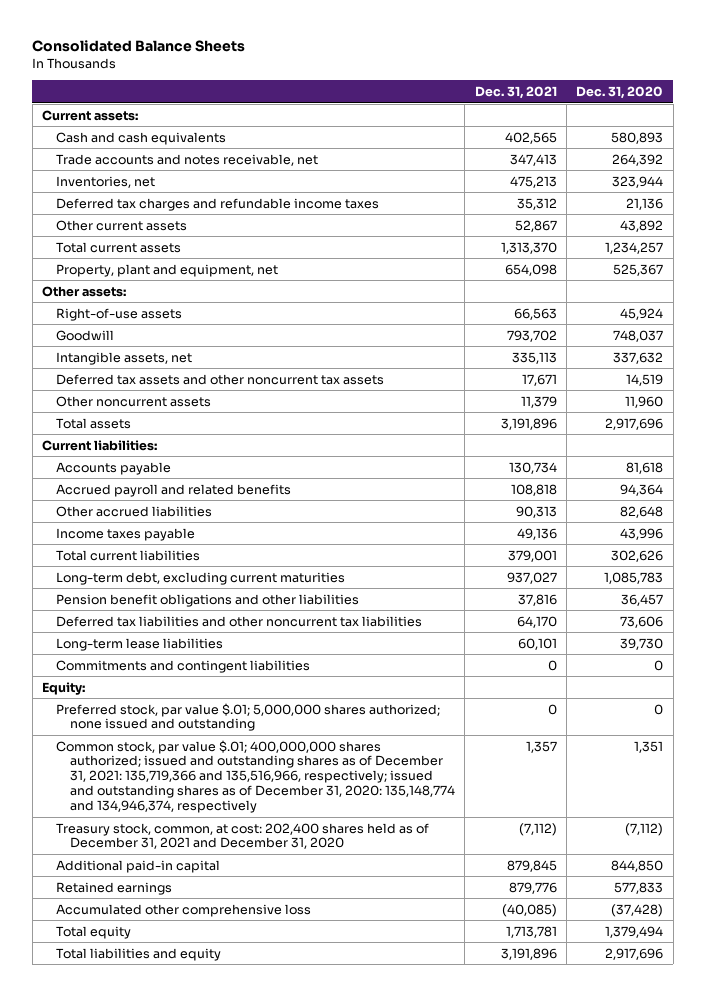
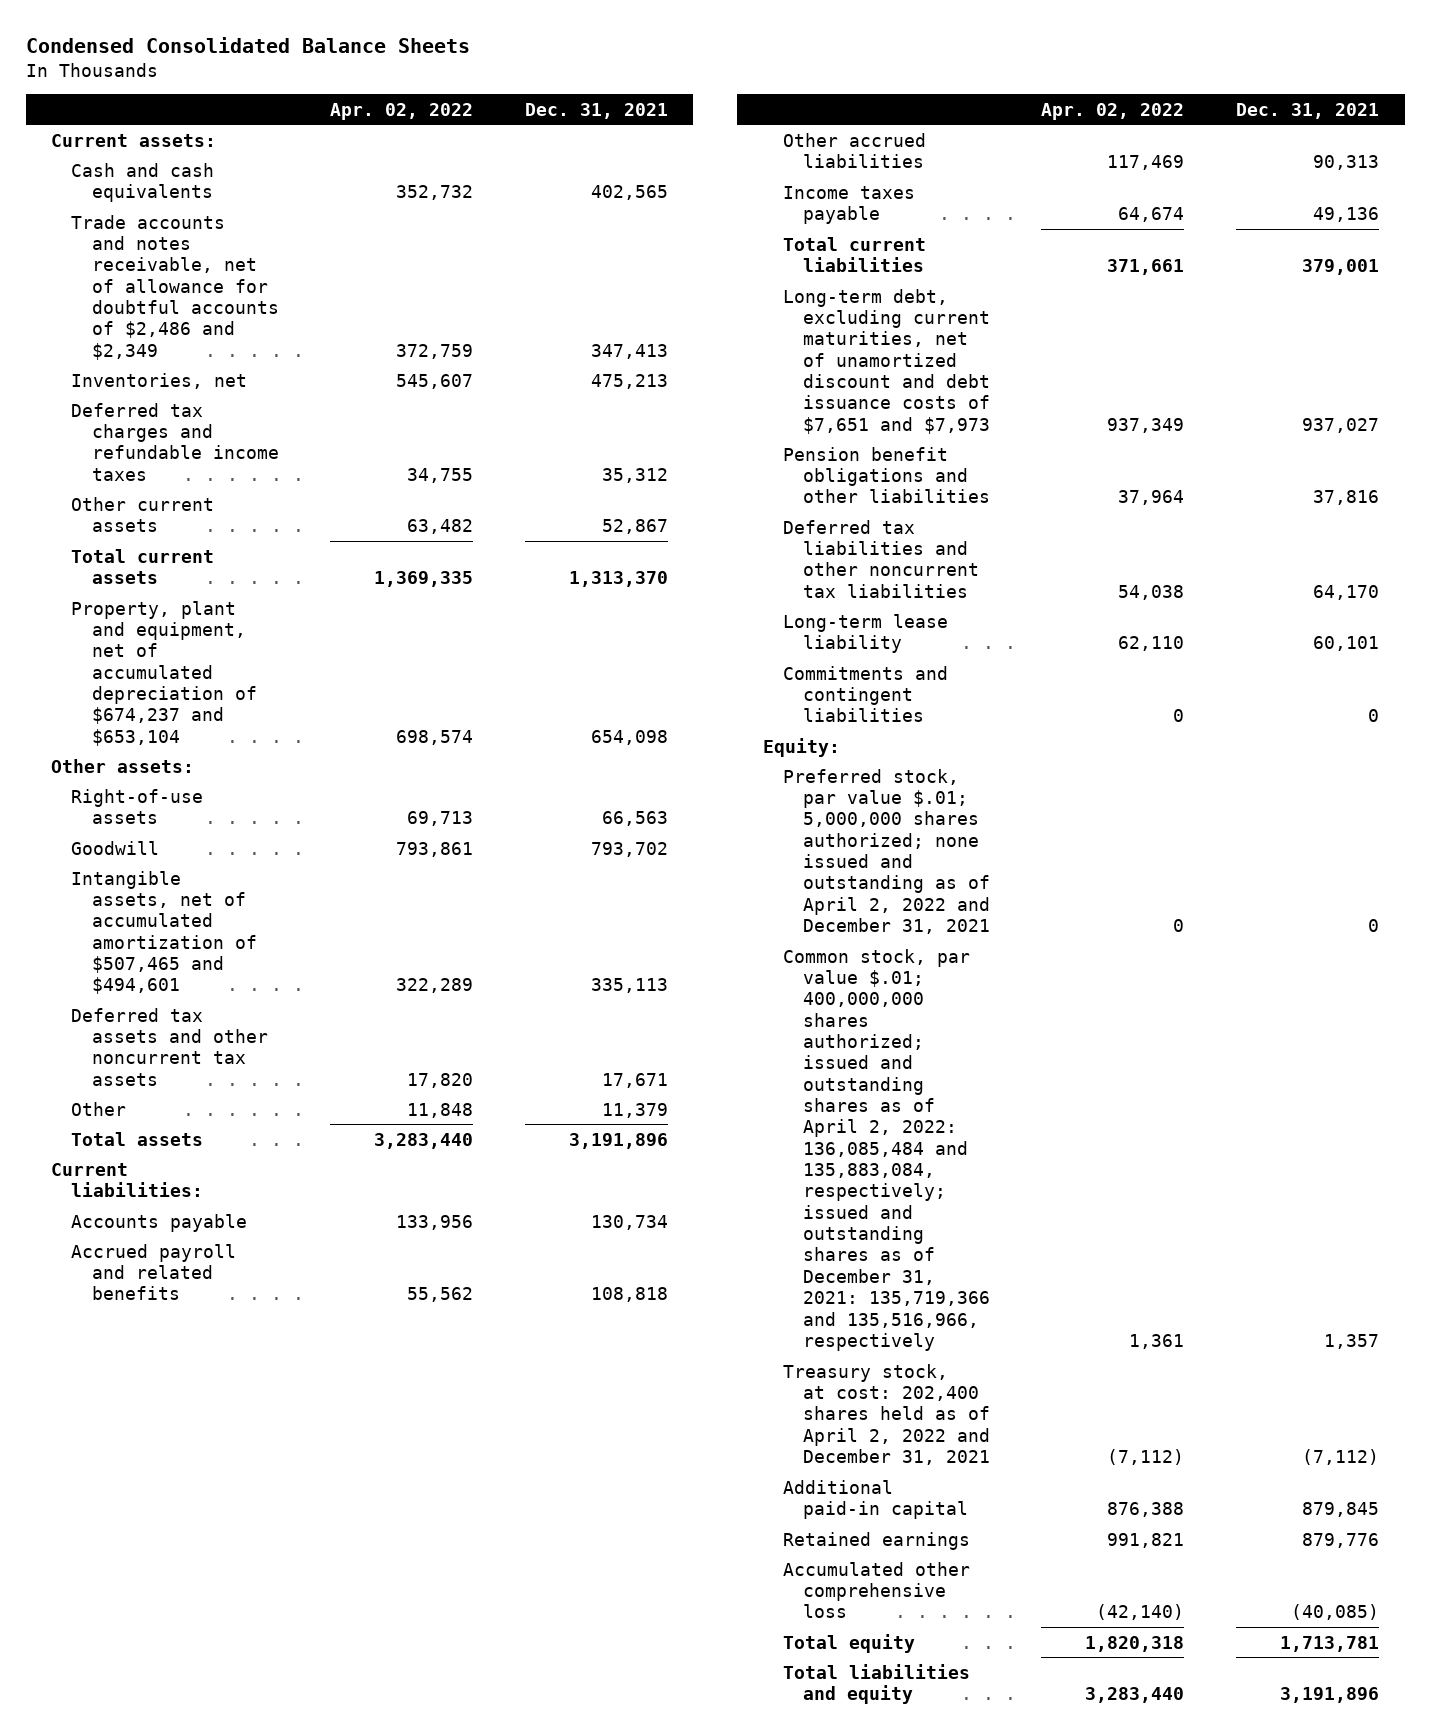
[32,40,246,53] Consolidated Balance Sheets -> [25,36,470,53] Condensed Consolidated Balance Sheets
[576,86,664,100] Dec. 31, 2020 -> none
none -> [330,102,474,120] Apr. 02, 2022
[56,153,319,166] Trade accounts and notes receivable, net -> [71,214,279,360] Trade accounts and notes receivable, net of allowance for doubtful accounts of $2,486 and $2,349
[56,263,279,277] Property, plant and equipment, net -> [71,600,257,746] Property, plant and equipment, net of accumulated depreciation of $674,237 and $653,104
[56,351,193,365] Intangible assets, net -> [71,870,257,995] Intangible assets, net of accumulated amortization of $507,465 and $494,601
[56,395,212,407] Other noncurrent assets -> [71,1101,127,1116] Other
[56,571,346,585] Long-term debt, excluding current maturities -> [782,288,990,434] Long-term debt, excluding current maturities, net of unamortized discount and debt issuance costs of $7,651 and $7,973
[56,637,224,651] Long-term lease liabilities -> [782,613,948,653] Long-term lease liability
[56,702,441,732] Preferred stock, par value $.01; 5,000,000 shares authorized; none issued and outstanding -> [782,768,990,935] Preferred stock, par value $.01; 5,000,000 shares authorized; none issued and outstanding as of April 2, 2022 and December 31, 2021
[56,739,455,814] Common stock, par value $.01; 400,000,000 shares authorized; issued and outstanding shares as of December 31, 2021: 135,719,366 and 135,516,966, respectively; issued and outstanding shares as of December 31, 2020: 135,148,774 and 134,946,374, respectively -> [782,948,990,1351] Common stock, par value $.01; 400,000,000 shares authorized; issued and outstanding shares as of April 2, 2022: 136,085,484 and 135,883,084, respectively; issued and outstanding shares as of December 31, 2021: 135,719,366 and 135,516,966, respectively
[56,822,430,850] Treasury stock, common, at cost: 202,400 shares held as of December 31, 2021 and December 31, 2020 -> [782,1363,990,1465] Treasury stock, at cost: 202,400 shares held as of April 2, 2022 and December 31, 2021

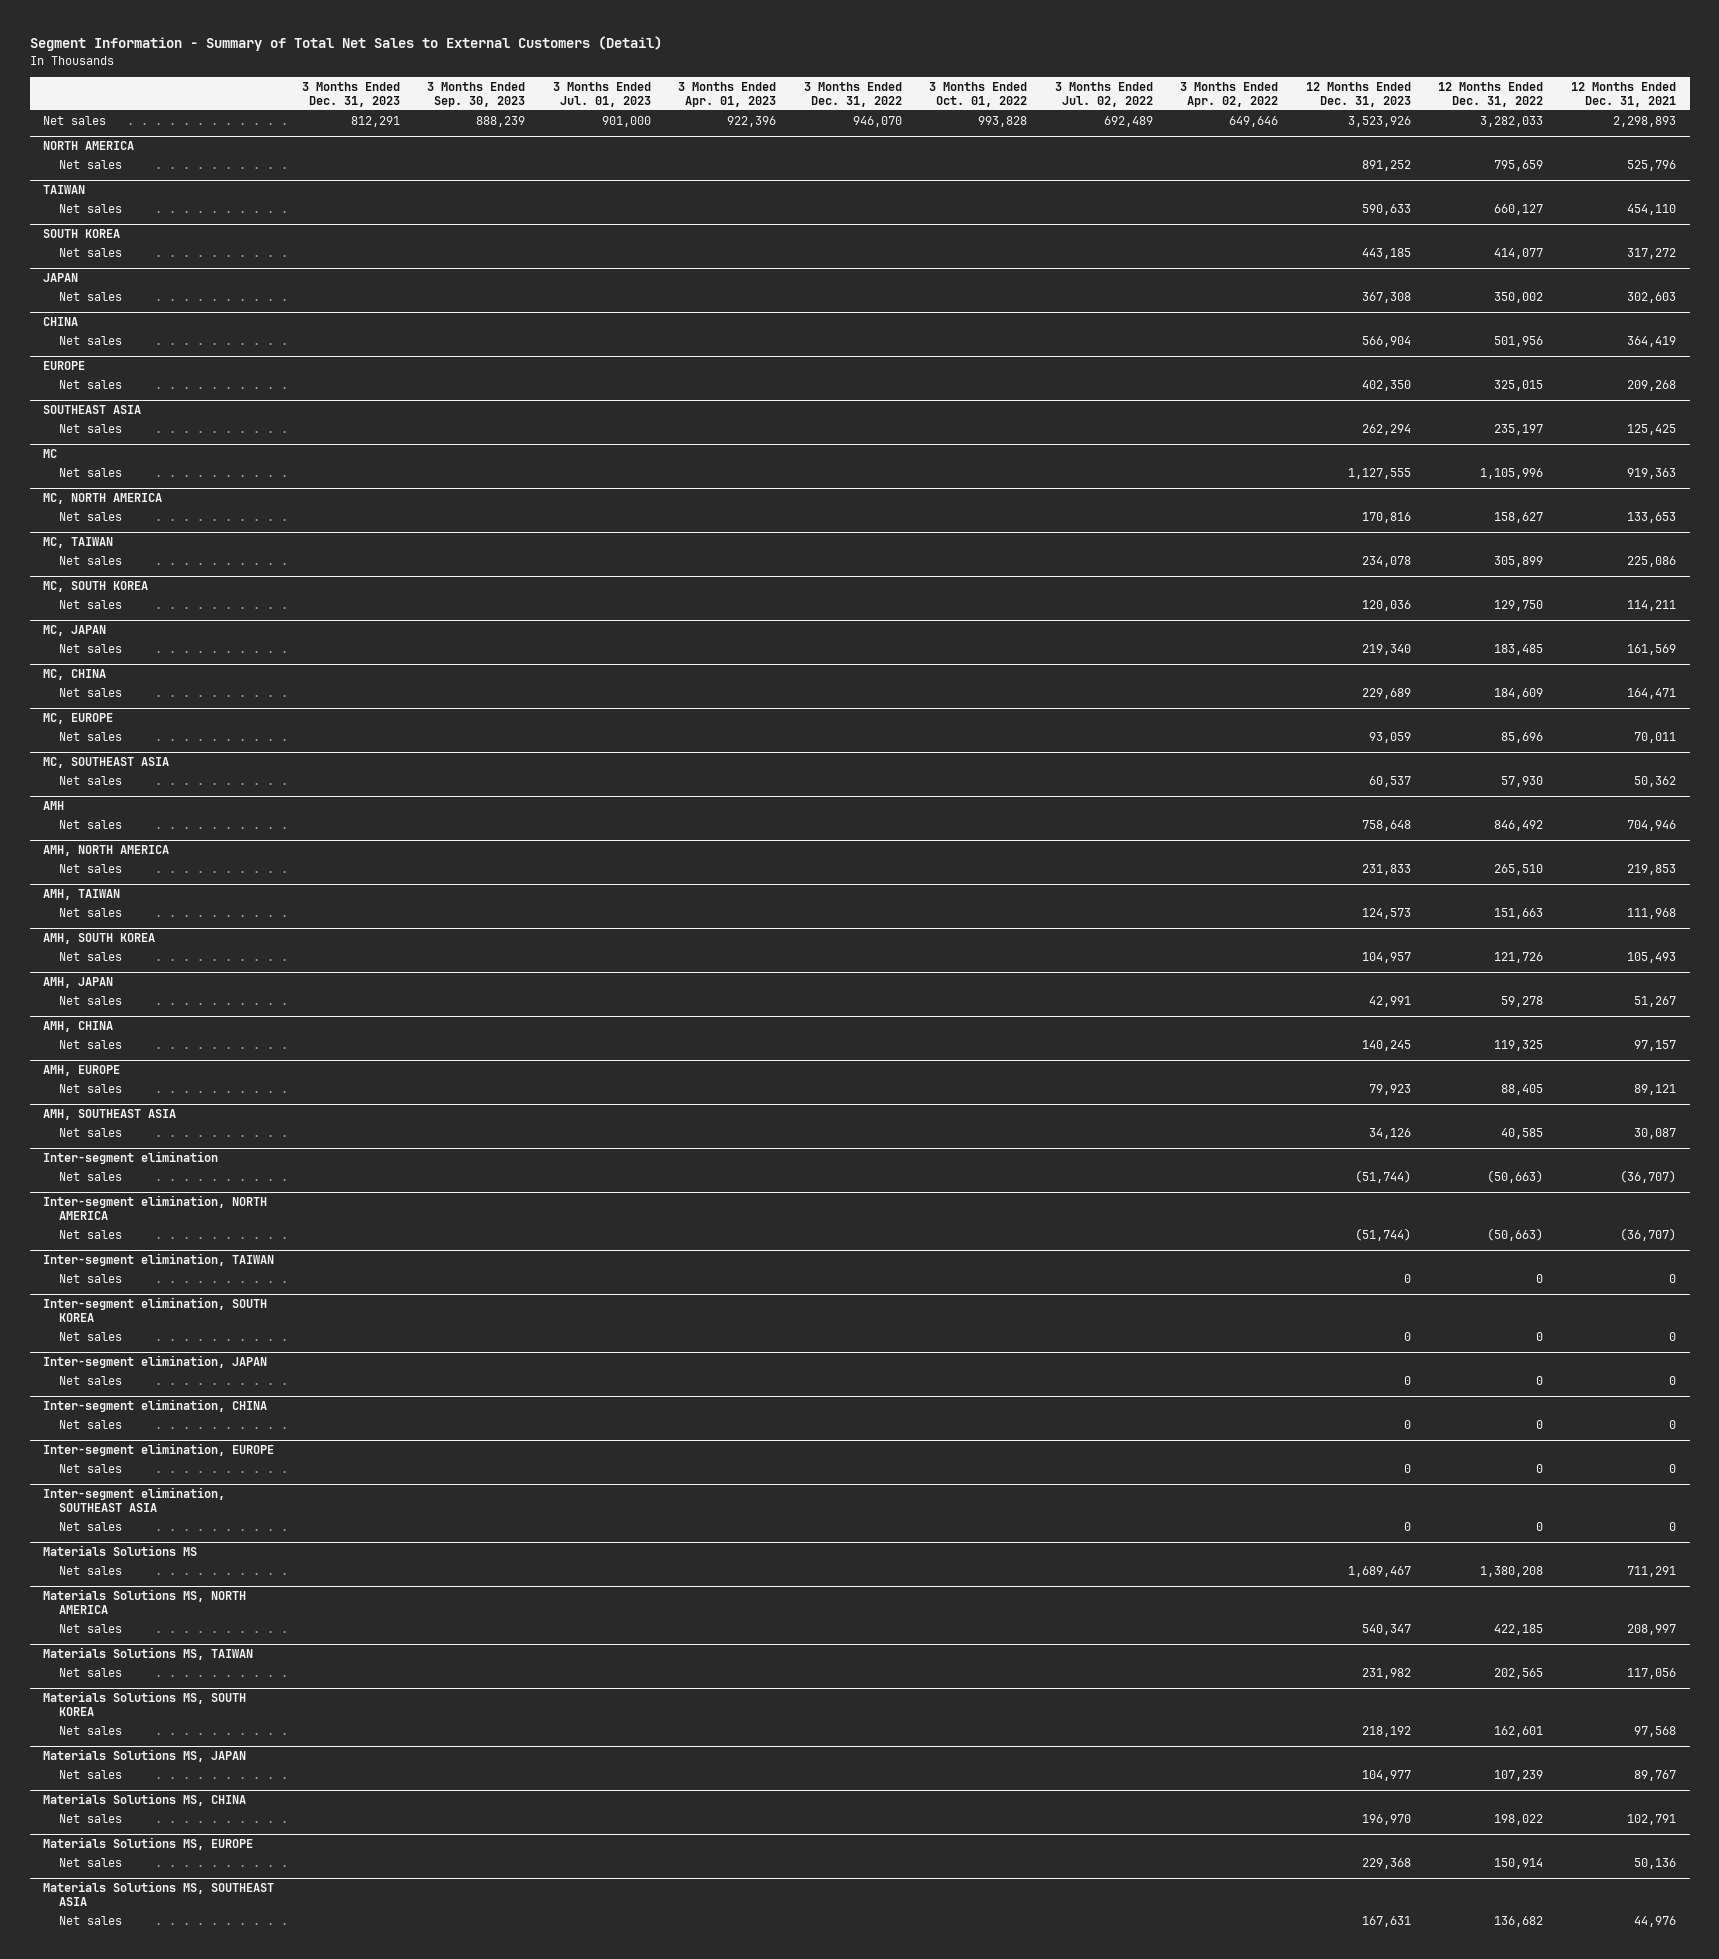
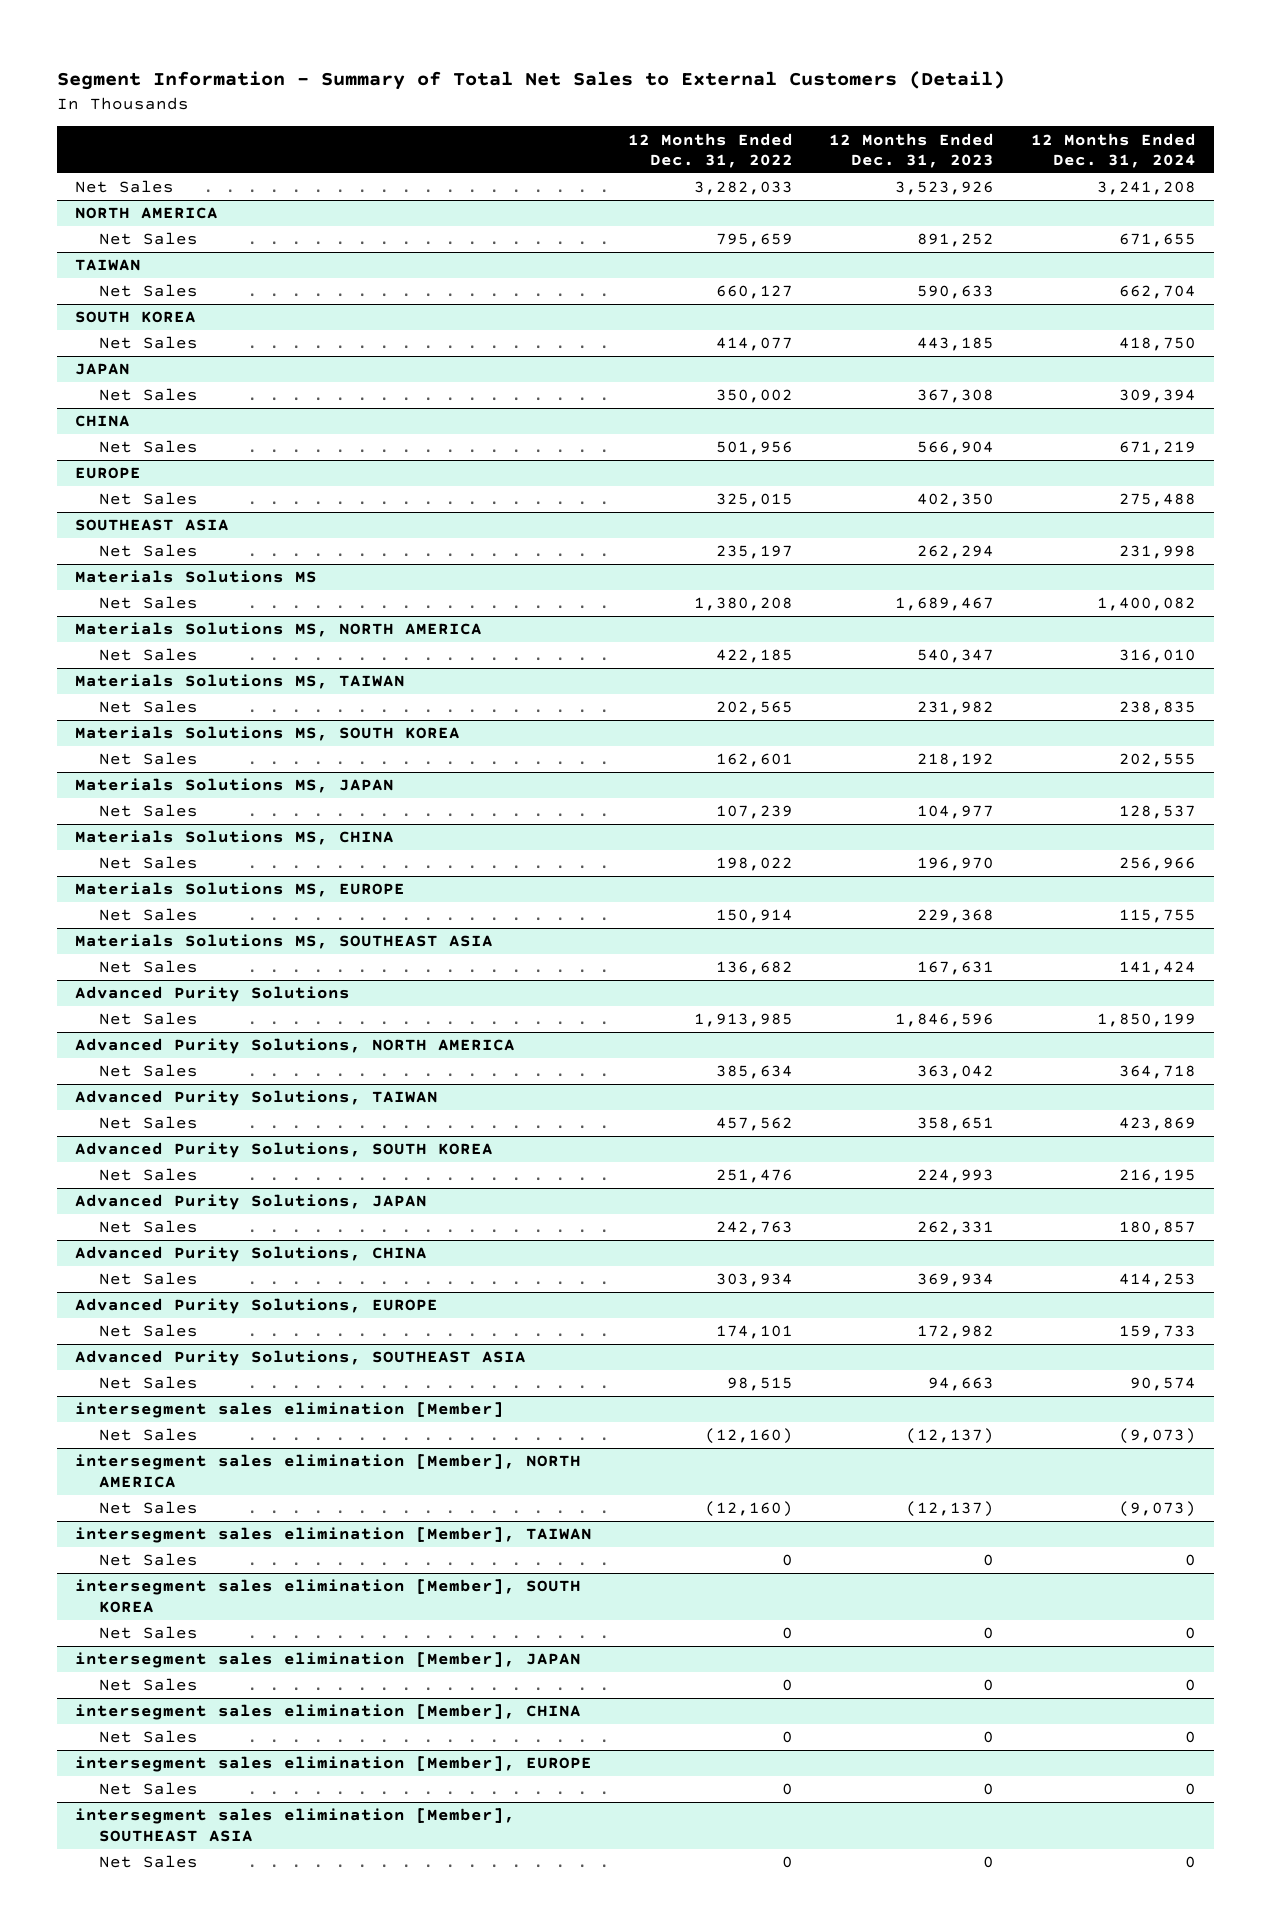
[301,81,400,108] 3 Months Ended Dec. 31, 2023 -> none
[427,81,526,108] 3 Months Ended Sep. 30, 2023 -> none
[552,81,651,108] 3 Months Ended Jul. 01, 2023 -> none
[678,81,777,108] 3 Months Ended Apr. 01, 2023 -> none
[803,81,902,108] 3 Months Ended Dec. 31, 2022 -> none
[929,81,1028,108] 3 Months Ended Oct. 01, 2022 -> none
[1054,81,1153,108] 3 Months Ended Jul. 02, 2022 -> none
[1180,81,1279,108] 3 Months Ended Apr. 02, 2022 -> none
[1570,81,1676,108] 12 Months Ended Dec. 31, 2021 -> none
none -> [1030,132,1196,169] 12 Months Ended Dec. 31, 2024
[43,115,107,125] Net sales -> [75,180,175,194] Net Sales
[58,159,122,169] Net sales -> [98,232,198,246] Net Sales
[58,203,122,213] Net sales -> [98,284,198,298] Net Sales
[58,247,122,257] Net sales -> [98,336,198,350] Net Sales
[58,291,122,301] Net sales -> [98,388,198,402] Net Sales
[58,335,122,345] Net sales -> [98,440,198,454] Net Sales
[58,379,122,389] Net sales -> [98,492,198,506] Net Sales
[43,448,58,458] MC -> none
[58,467,122,477] Net sales -> none
[43,492,163,504] MC, NORTH AMERICA -> none
[58,511,122,521] Net sales -> none
[43,536,114,548] MC, TAIWAN -> none
[58,555,122,565] Net sales -> none
[43,580,149,592] MC, SOUTH KOREA -> none
[58,599,122,609] Net sales -> none
[43,624,107,636] MC, JAPAN -> none
[58,643,122,653] Net sales -> none
[43,668,107,680] MC, CHINA -> none
[58,687,122,697] Net sales -> none
[43,712,114,724] MC, EUROPE -> none
[58,731,122,741] Net sales -> none
[43,756,170,768] MC, SOUTHEAST ASIA -> none
[58,775,122,785] Net sales -> none
[43,800,65,810] AMH -> none
[58,819,122,829] Net sales -> none
[43,844,170,856] AMH, NORTH AMERICA -> none
[58,863,122,873] Net sales -> none
[43,888,121,900] AMH, TAIWAN -> none
[58,907,122,917] Net sales -> none
[43,932,156,944] AMH, SOUTH KOREA -> none
[58,951,122,961] Net sales -> none
[43,976,114,988] AMH, JAPAN -> none
[58,995,122,1005] Net sales -> none
[43,1020,114,1032] AMH, CHINA -> none
[58,1039,122,1049] Net sales -> none
[43,1064,121,1076] AMH, EUROPE -> none
[58,1083,122,1093] Net sales -> none
[43,1108,177,1120] AMH, SOUTHEAST ASIA -> none
[58,1127,122,1137] Net sales -> none
[43,1150,219,1164] Inter-segment elimination -> none
[58,1171,122,1181] Net sales -> none
[43,1194,268,1221] Inter-segment elimination, NORTH AMERICA -> none
[58,1229,122,1239] Net sales -> none
[43,1252,275,1266] Inter-segment elimination, TAIWAN -> none
[58,1273,122,1283] Net sales -> none
[43,1296,268,1323] Inter-segment elimination, SOUTH KOREA -> none
[58,1331,122,1341] Net sales -> none
[43,1354,268,1368] Inter-segment elimination, JAPAN -> none
[58,1375,122,1385] Net sales -> none
[43,1398,268,1412] Inter-segment elimination, CHINA -> none
[58,1419,122,1429] Net sales -> none
[43,1442,275,1456] Inter-segment elimination, EUROPE -> none
[58,1463,122,1473] Net sales -> none
[43,1486,226,1513] Inter-segment elimination, SOUTHEAST ASIA -> none
[58,1521,122,1531] Net sales -> none
[58,423,122,433] Net sales -> [98,544,198,558] Net Sales
[58,1565,122,1575] Net sales -> [98,596,198,610] Net Sales
[58,1623,122,1633] Net sales -> [98,648,198,662] Net Sales
[58,1667,122,1677] Net sales -> [98,700,198,714] Net Sales
[58,1725,122,1735] Net sales -> [98,752,198,766] Net Sales
[58,1769,122,1779] Net sales -> [98,804,198,818] Net Sales
[58,1813,122,1823] Net sales -> [98,856,198,870] Net Sales
[58,1857,122,1867] Net sales -> [98,908,198,922] Net Sales
[58,1915,122,1925] Net sales -> [98,960,198,974] Net Sales
none -> [75,986,351,1003] Advanced Purity Solutions
none -> [98,1012,198,1026] Net Sales
none -> [75,1038,516,1055] Advanced Purity Solutions, NORTH AMERICA
none -> [98,1064,198,1078] Net Sales
none -> [75,1090,439,1107] Advanced Purity Solutions, TAIWAN
none -> [98,1116,198,1130] Net Sales
none -> [75,1142,494,1159] Advanced Purity Solutions, SOUTH KOREA
none -> [98,1168,198,1182] Net Sales
none -> [75,1194,428,1211] Advanced Purity Solutions, JAPAN
none -> [98,1220,198,1234] Net Sales
none -> [75,1246,428,1263] Advanced Purity Solutions, CHINA
none -> [98,1272,198,1286] Net Sales
none -> [75,1298,439,1315] Advanced Purity Solutions, EUROPE
none -> [98,1324,198,1338] Net Sales
none -> [75,1350,527,1367] Advanced Purity Solutions, SOUTHEAST ASIA
none -> [98,1376,198,1390] Net Sales
none -> [75,1402,505,1419] intersegment sales elimination [Member]
none -> [98,1428,198,1442] Net Sales
none -> [75,1454,582,1488] intersegment sales elimination [Member], NORTH AMERICA
none -> [98,1501,198,1515] Net Sales
none -> [75,1527,593,1544] intersegment sales elimination [Member], TAIWAN
none -> [98,1553,198,1567] Net Sales
none -> [75,1579,582,1613] intersegment sales elimination [Member], SOUTH KOREA
none -> [98,1626,198,1640] Net Sales
none -> [75,1652,582,1669] intersegment sales elimination [Member], JAPAN
none -> [98,1678,198,1692] Net Sales
none -> [75,1704,582,1721] intersegment sales elimination [Member], CHINA
none -> [98,1730,198,1744] Net Sales
none -> [75,1756,593,1773] intersegment sales elimination [Member], EUROPE
none -> [98,1782,198,1796] Net Sales
none -> [75,1808,516,1842] intersegment sales elimination [Member], SOUTHEAST ASIA
none -> [98,1855,198,1869] Net Sales

